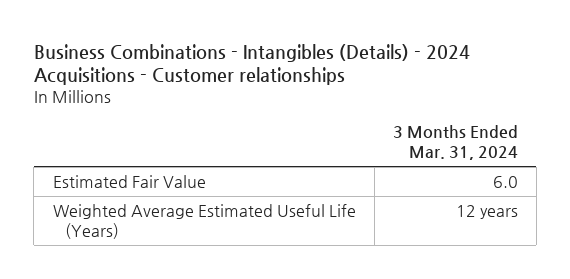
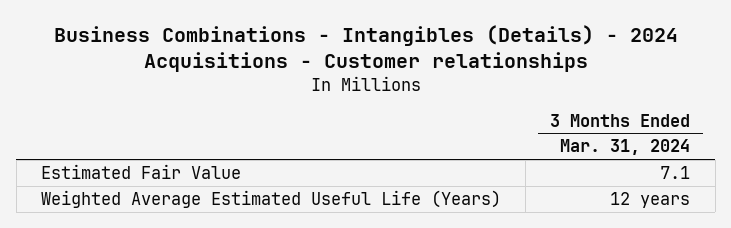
[492,175,518,188] 6.0 -> [660,165,691,179] 7.1

